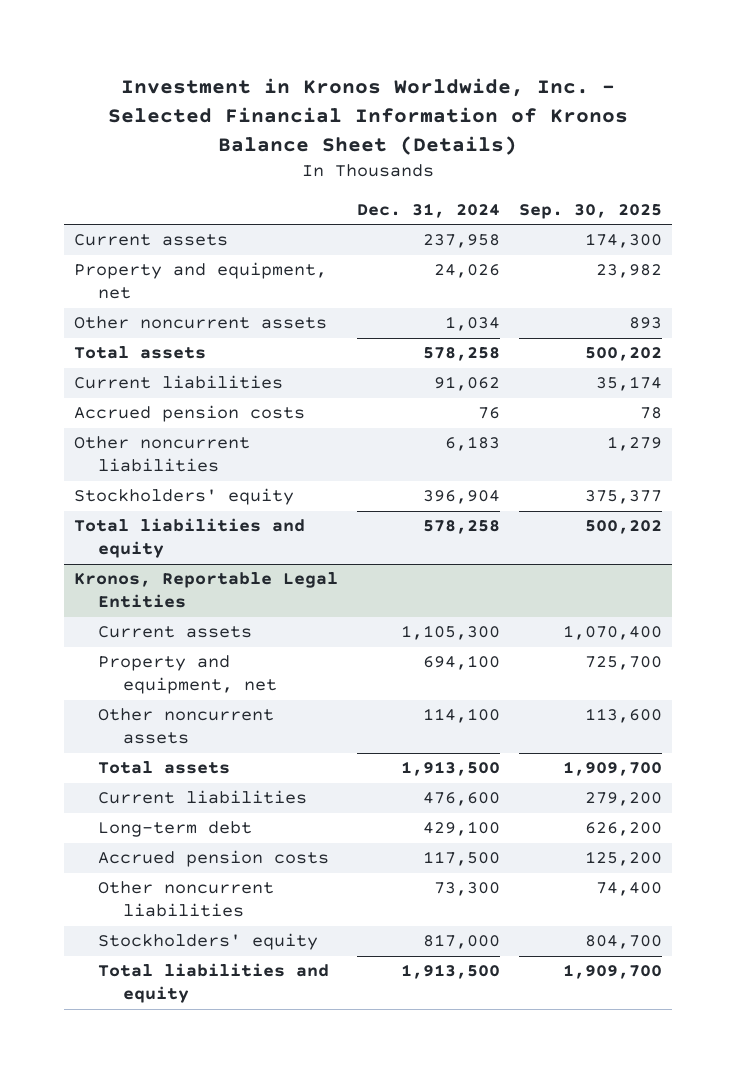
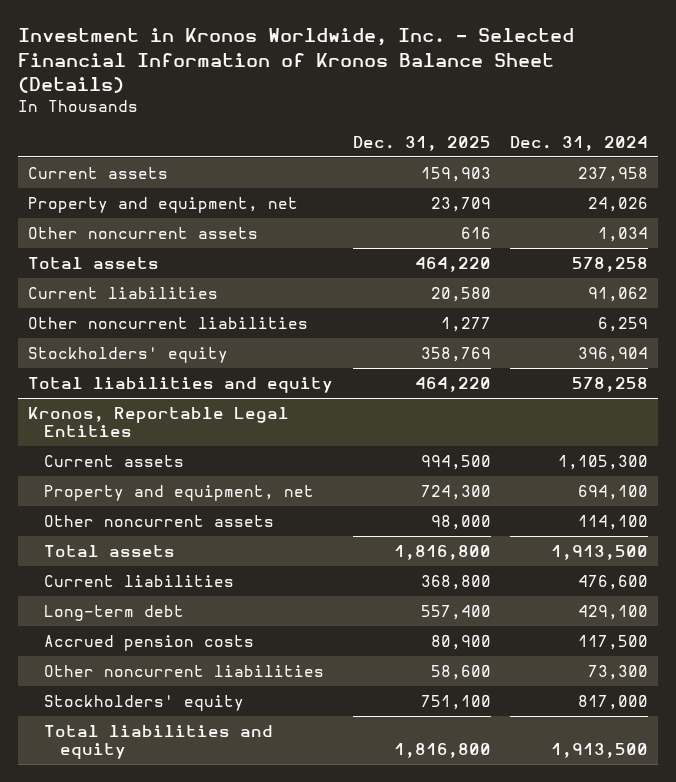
[519,203,663,219] Sep. 30, 2025 -> none
none -> [352,135,491,151] Dec. 31, 2025
[74,405,306,423] Accrued pension costs -> none
[445,436,501,452] 6,183 -> [598,316,649,332] 6,259

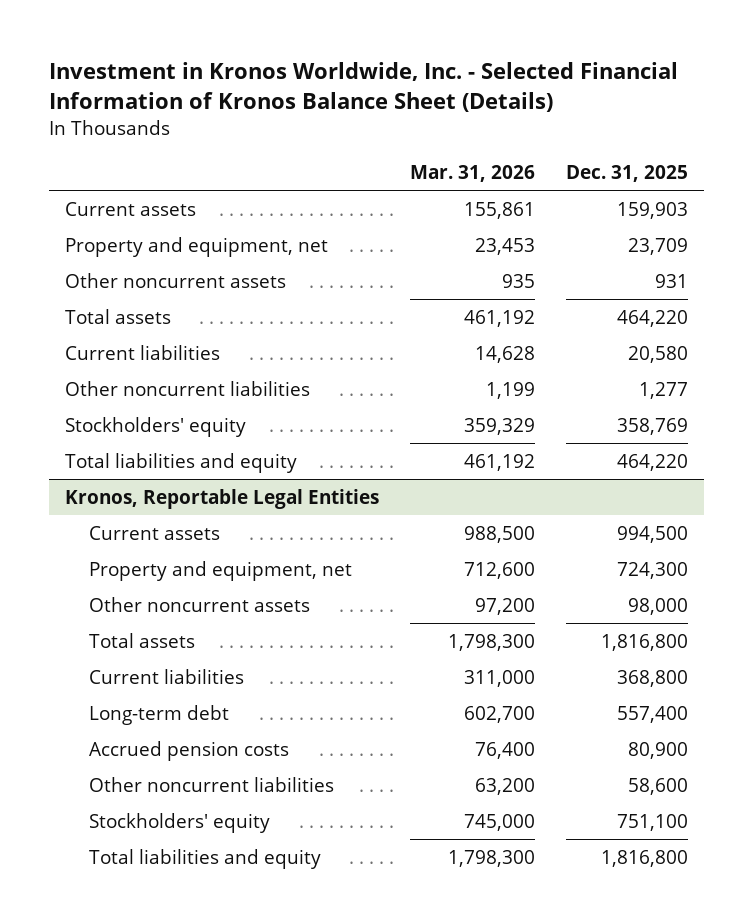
[510,135,649,151] Dec. 31, 2024 -> none
none -> [410,164,536,182] Mar. 31, 2026
[460,226,491,239] 616 -> [655,273,689,288] 931

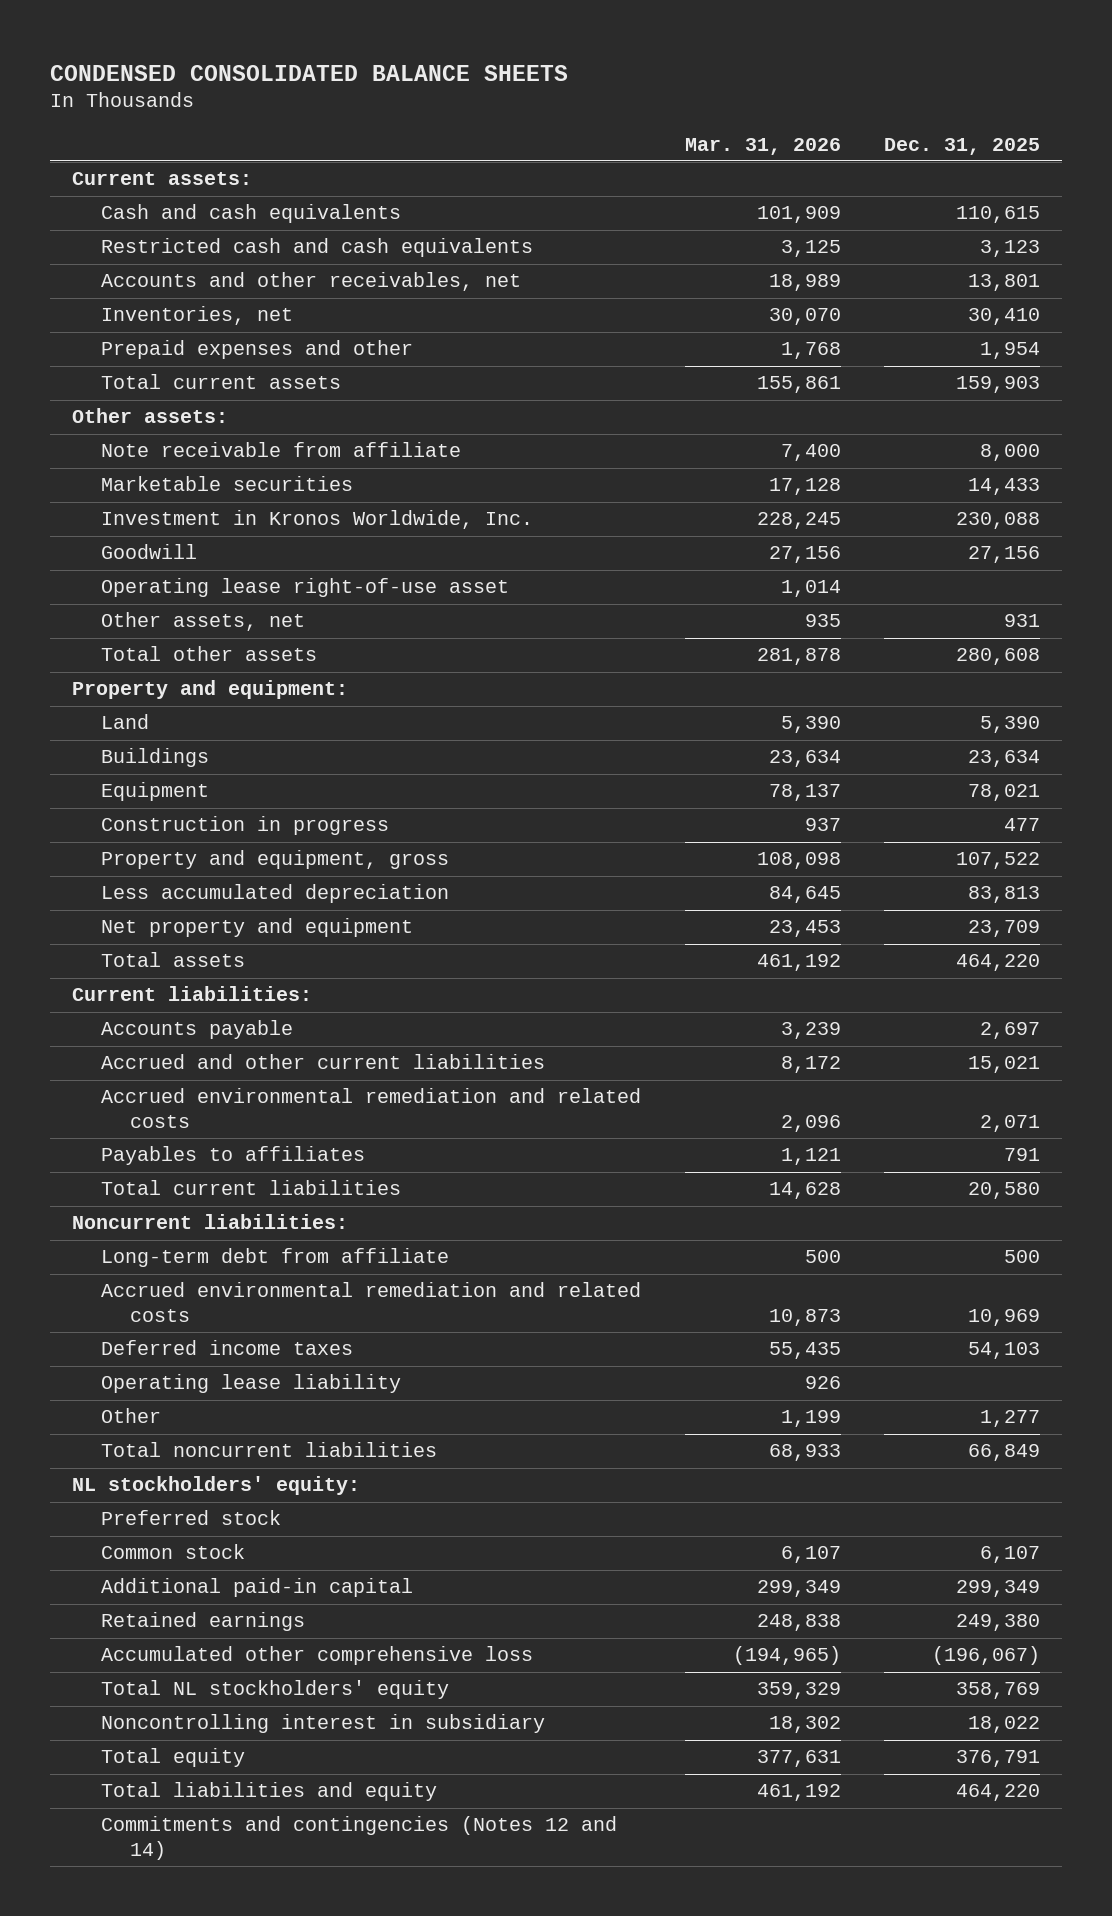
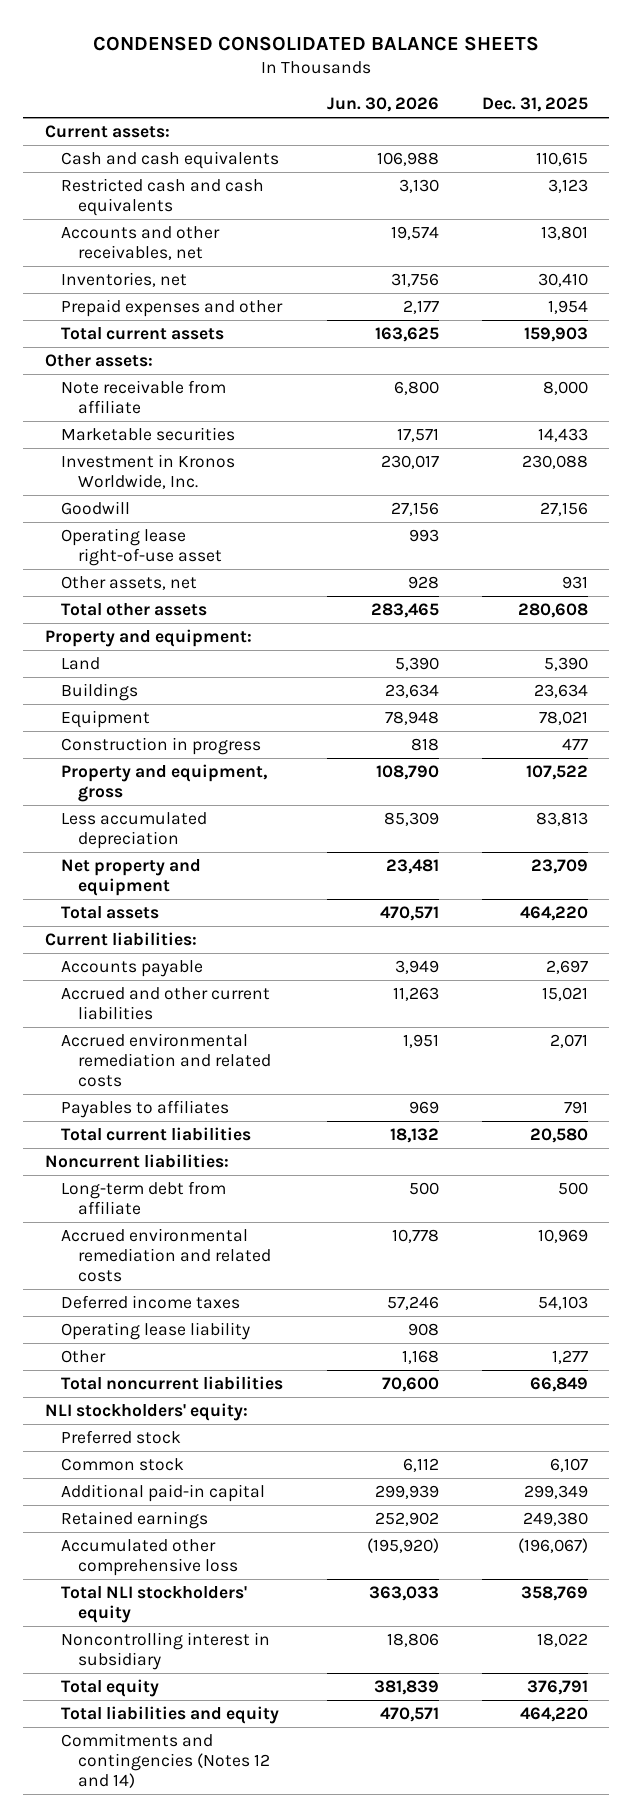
[684,137,841,155] Mar. 31, 2026 -> none
none -> [326,97,439,113] Jun. 30, 2026
[71,1476,360,1496] NL stockholders' equity: -> [44,1402,248,1421] NLI stockholders' equity:
[100,1680,449,1700] Total NL stockholders' equity -> [61,1585,248,1624] Total NLI stockholders' equity

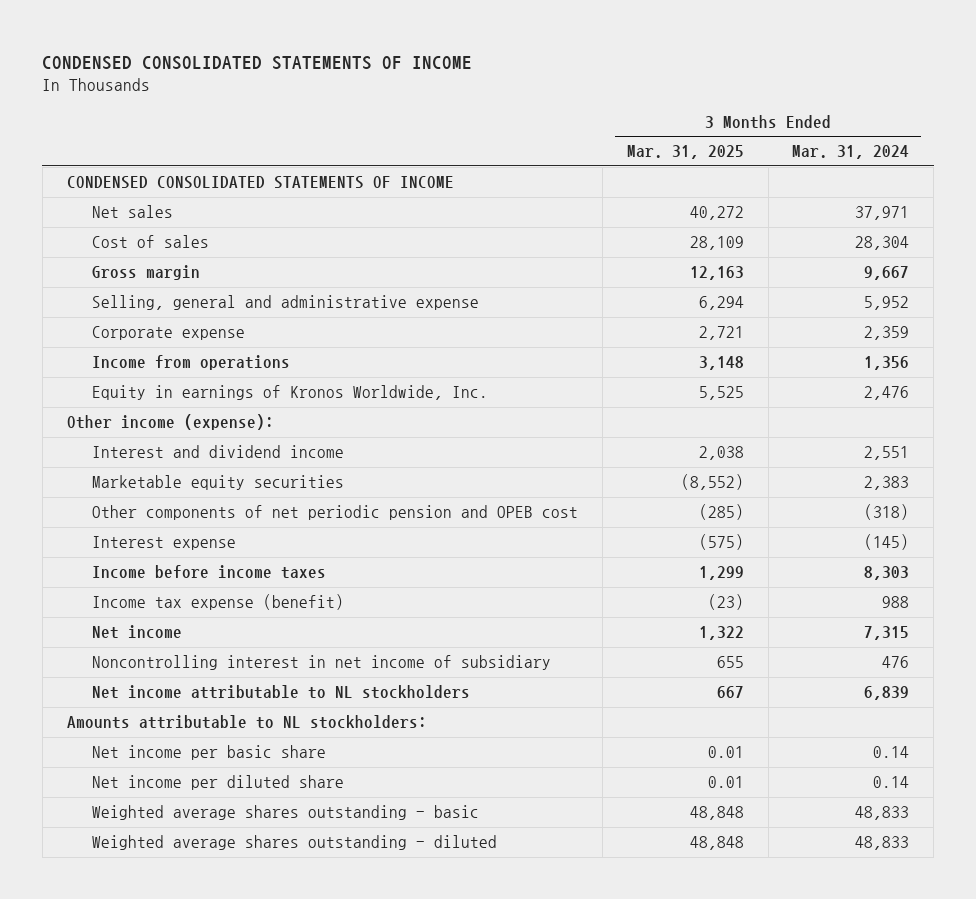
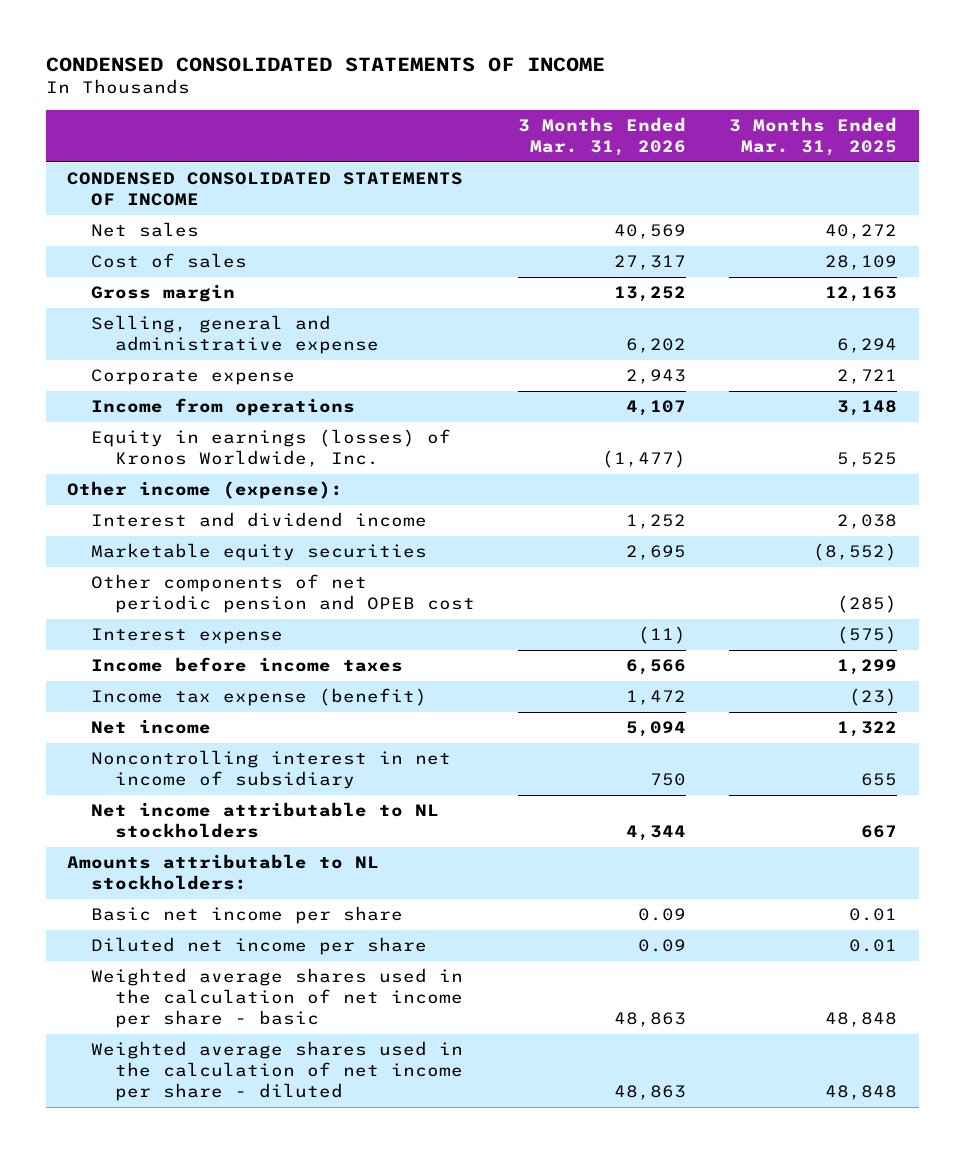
[792,145,910,160] Mar. 31, 2024 -> none
none -> [518,116,687,156] 3 Months Ended Mar. 31, 2026
[92,385,489,401] Equity in earnings of Kronos Worldwide, Inc. -> [91,429,452,468] Equity in earnings (losses) of Kronos Worldwide, Inc.
[92,745,327,761] Net income per basic share -> [91,906,404,925] Basic net income per share
[92,775,345,791] Net income per diluted share -> [91,937,428,956] Diluted net income per share
[92,805,480,821] Weighted average shares outstanding - basic -> [91,968,464,1028] Weighted average shares used in the calculation of net income per share - basic
[92,835,498,851] Weighted average shares outstanding - diluted -> [91,1041,464,1101] Weighted average shares used in the calculation of net income per share - diluted

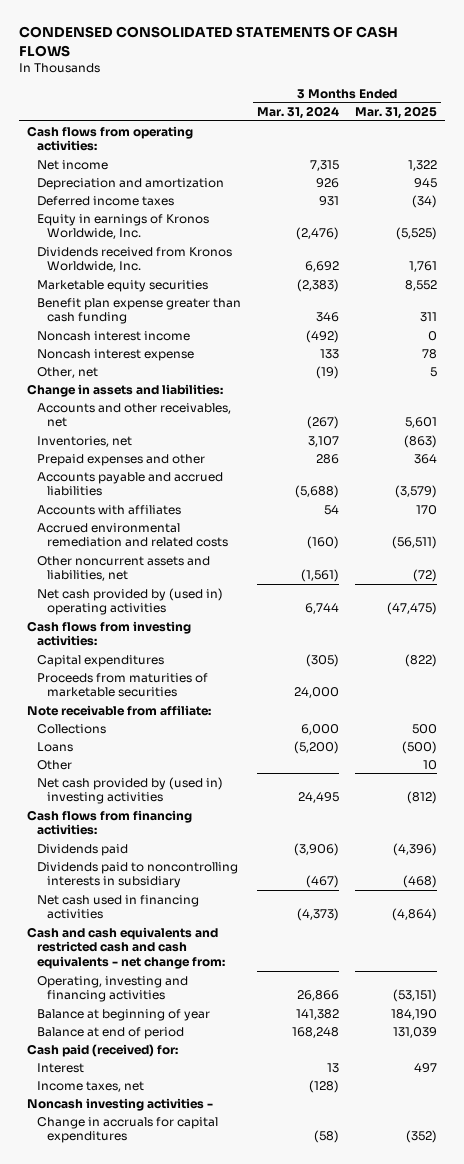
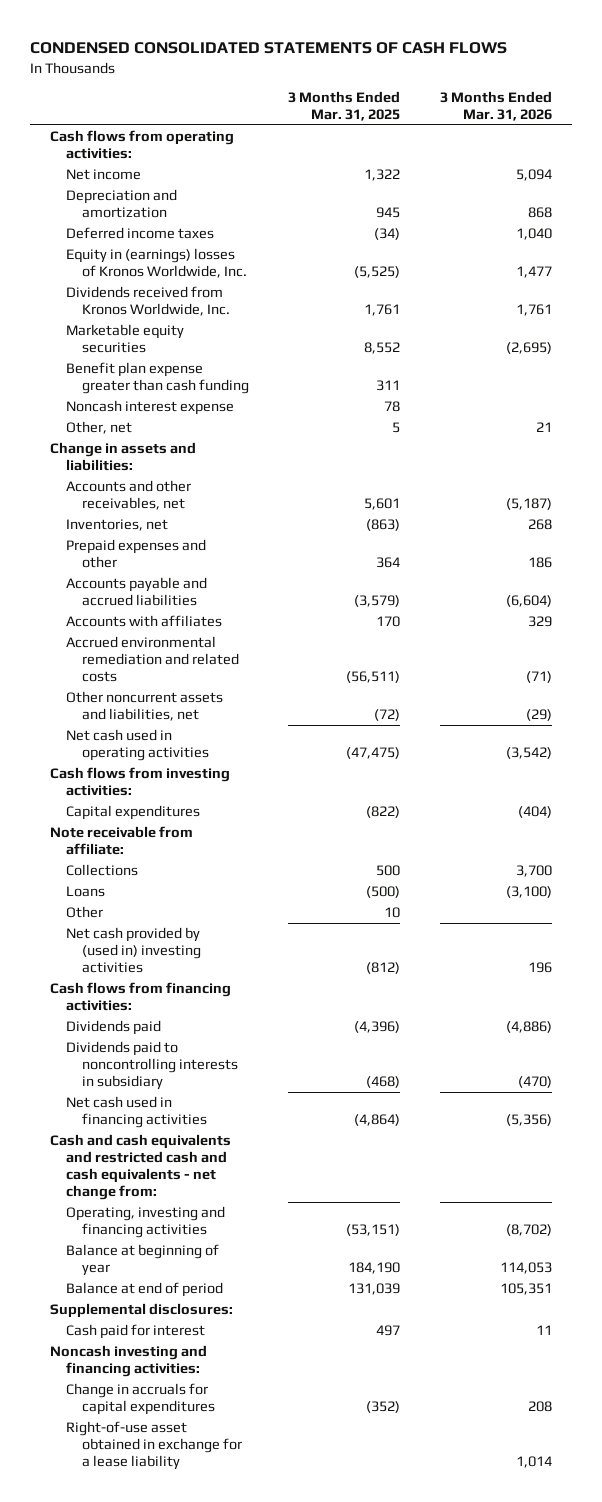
[256,105,339,119] Mar. 31, 2024 -> none
none -> [439,91,552,122] 3 Months Ended Mar. 31, 2026
[36,213,209,240] Equity in earnings of Kronos Worldwide, Inc. -> [66,248,248,279] Equity in (earnings) losses of Kronos Worldwide, Inc.
[36,330,190,341] Noncash interest income -> none
[36,587,223,616] Net cash provided by (used in) operating activities -> [66,729,210,762] Net cash used in operating activities
[36,672,208,698] Proceeds from maturities of marketable securities -> none
[26,1043,178,1057] Cash paid (received) for: -> none
[36,1080,144,1092] Income taxes, net -> none
none -> [50,1303,234,1319] Supplemental disclosures:
[36,1062,84,1073] Interest -> [66,1324,206,1340] Cash paid for interest
[26,1097,213,1111] Noncash investing activities - -> [50,1345,208,1378] Noncash investing and financing activities:
none -> [66,1421,243,1471] Right-of-use asset obtained in exchange for a lease liability

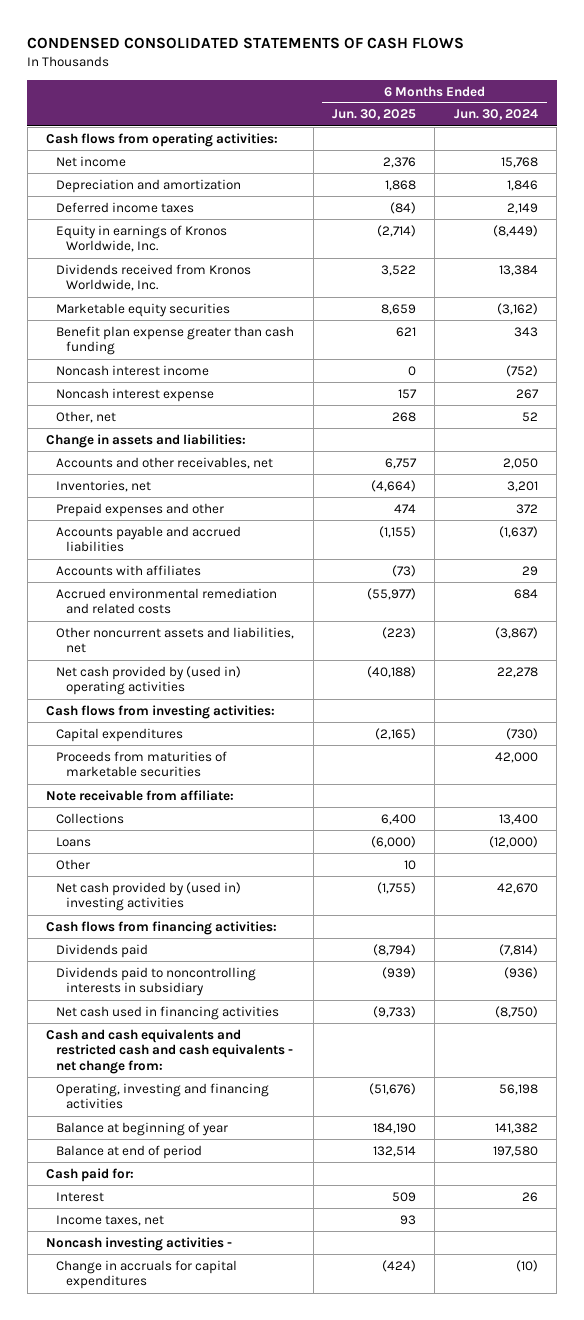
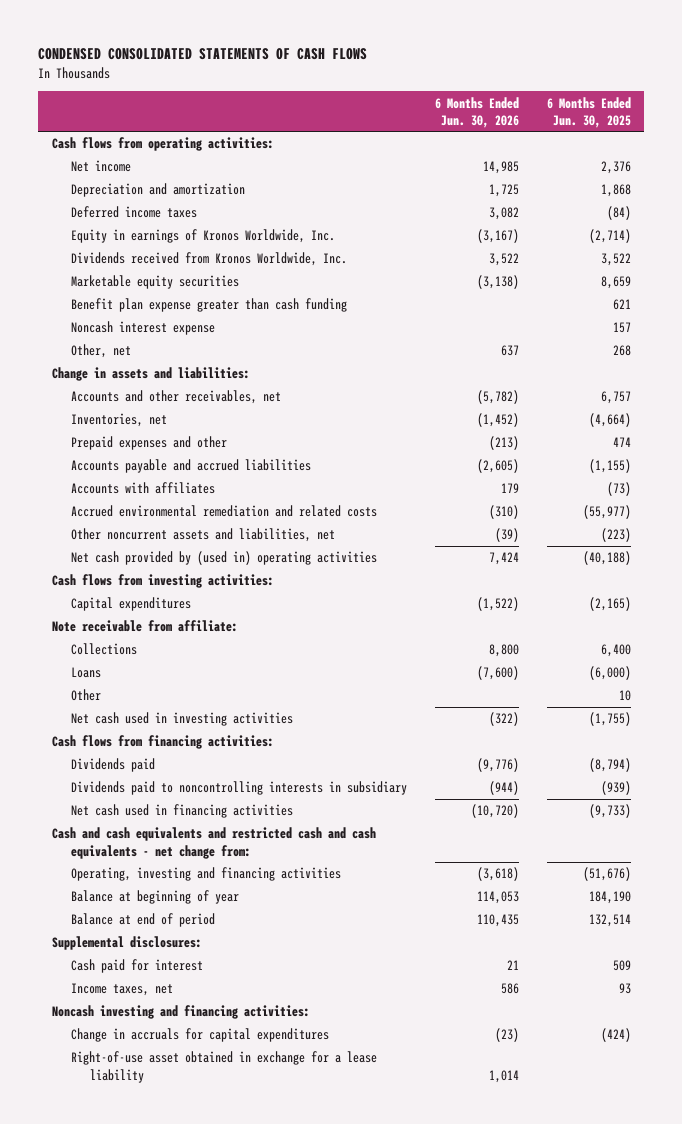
[453,109,538,121] Jun. 30, 2024 -> none
none -> [434,96,519,128] 6 Months Ended Jun. 30, 2026
[56,364,210,376] Noncash interest income -> none
[56,750,228,778] Proceeds from maturities of marketable securities -> none
[56,881,242,912] Net cash provided by (used in) investing activities -> [70,712,293,727] Net cash used in investing activities
[46,1167,135,1182] Cash paid for: -> none
none -> [51,936,202,951] Supplemental disclosures:
[56,1191,105,1202] Interest -> [70,959,203,974] Cash paid for interest
[46,1236,233,1251] Noncash investing activities - -> [51,1005,310,1020] Noncash investing and financing activities:
none -> [70,1051,377,1083] Right-of-use asset obtained in exchange for a lease liability

